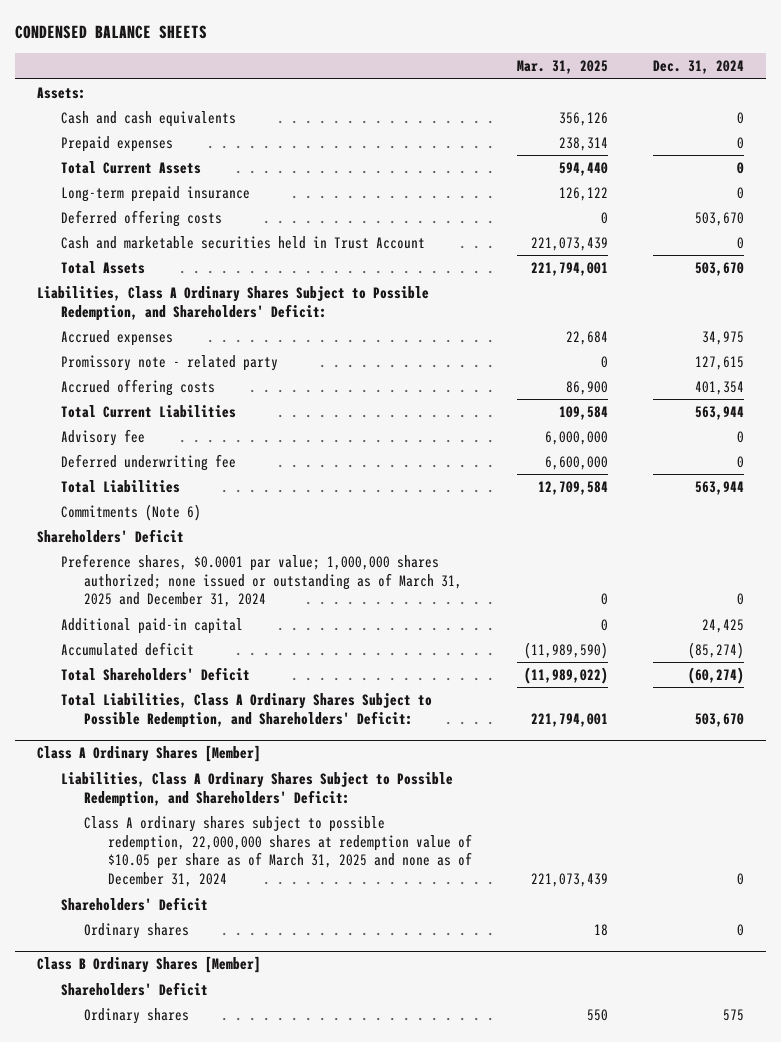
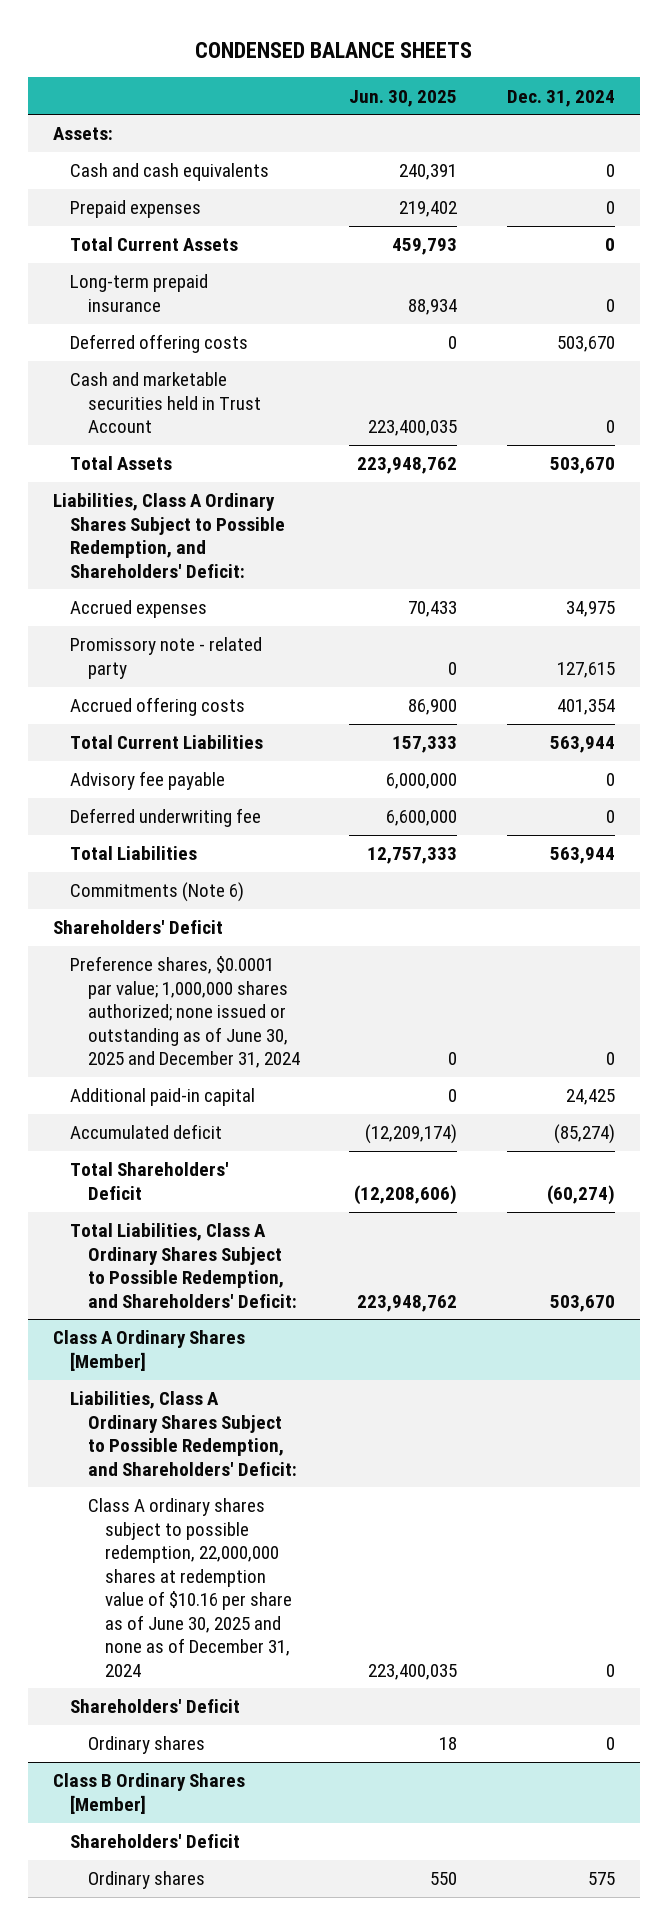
[516,60,608,75] Mar. 31, 2025 -> none
none -> [349,89,458,107] Jun. 30, 2025
[60,428,145,446] Advisory fee -> [70,771,226,791] Advisory fee payable
[60,553,463,608] Preference shares, $0.0001 par value; 1,000,000 shares authorized; none issued or outstanding as of March 31, 2025 and December 31, 2024 -> [70,956,300,1069] Preference shares, $0.0001 par value; 1,000,000 shares authorized; none issued or outstanding as of June 30, 2025 and December 31, 2024
[84,815,473,888] Class A ordinary shares subject to possible redemption, 22,000,000 shares at redemption value of $10.05 per share as of March 31, 2025 and none as of December 31, 2024 -> [87,1498,292,1677] Class A ordinary shares subject to possible redemption, 22,000,000 shares at redemption value of $10.16 per share as of June 30, 2025 and none as of December 31, 2024

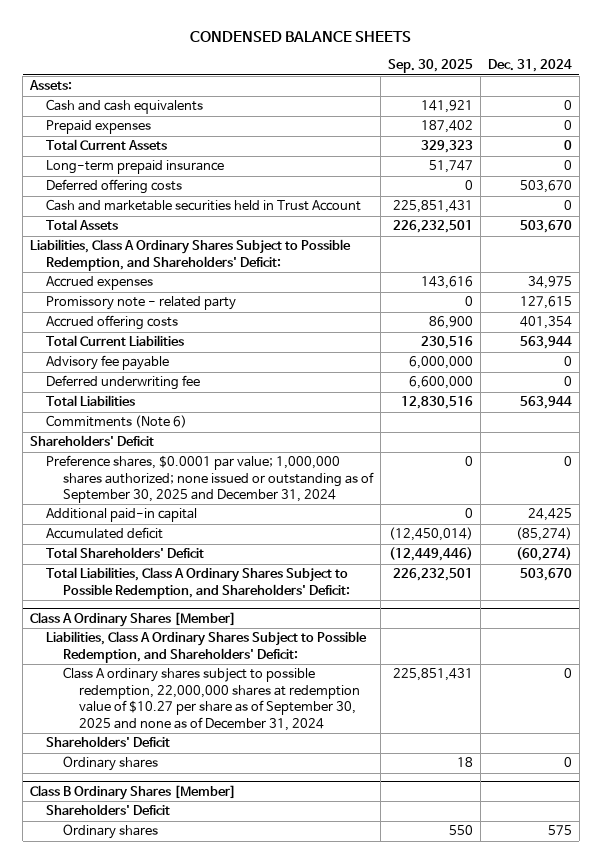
[349,89,458,107] Jun. 30, 2025 -> none
none -> [387,59,473,74] Sep. 30, 2025
[70,956,300,1069] Preference shares, $0.0001 par value; 1,000,000 shares authorized; none issued or outstanding as of June 30, 2025 and December 31, 2024 -> [46,455,374,504] Preference shares, $0.0001 par value; 1,000,000 shares authorized; none issued or outstanding as of September 30, 2025 and December 31, 2024
[87,1498,292,1677] Class A ordinary shares subject to possible redemption, 22,000,000 shares at redemption value of $10.16 per share as of June 30, 2025 and none as of December 31, 2024 -> [62,667,360,731] Class A ordinary shares subject to possible redemption, 22,000,000 shares at redemption value of $10.27 per share as of September 30, 2025 and none as of December 31, 2024

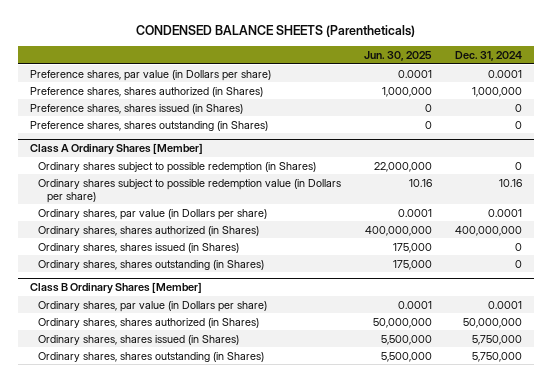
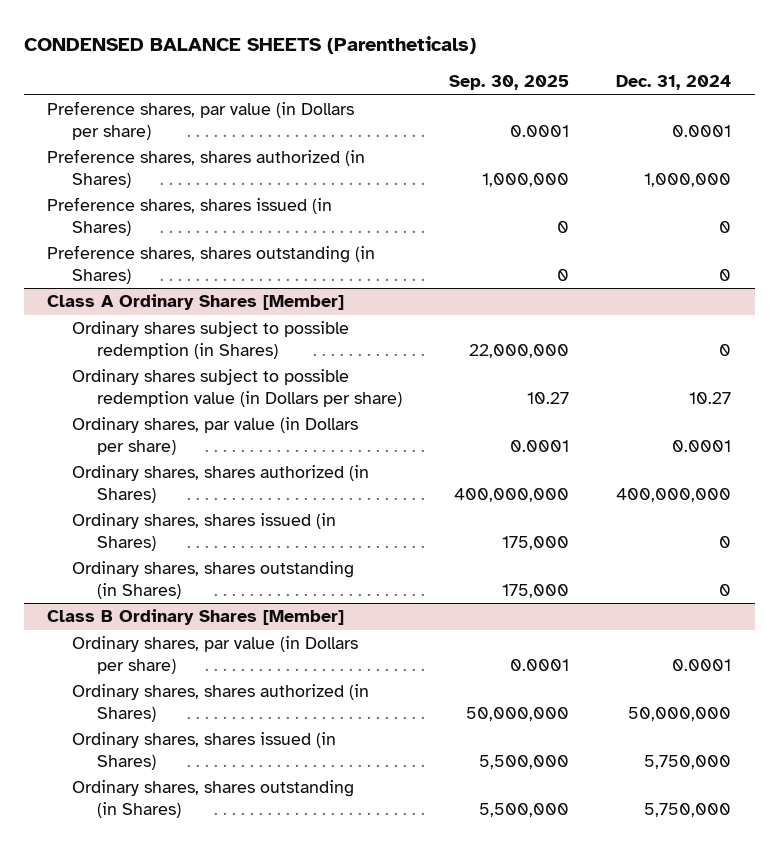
[364,50,433,61] Jun. 30, 2025 -> none
none -> [448,75,569,91] Sep. 30, 2025
[499,178,523,187] 10.16 -> [689,392,732,405] 10.27

